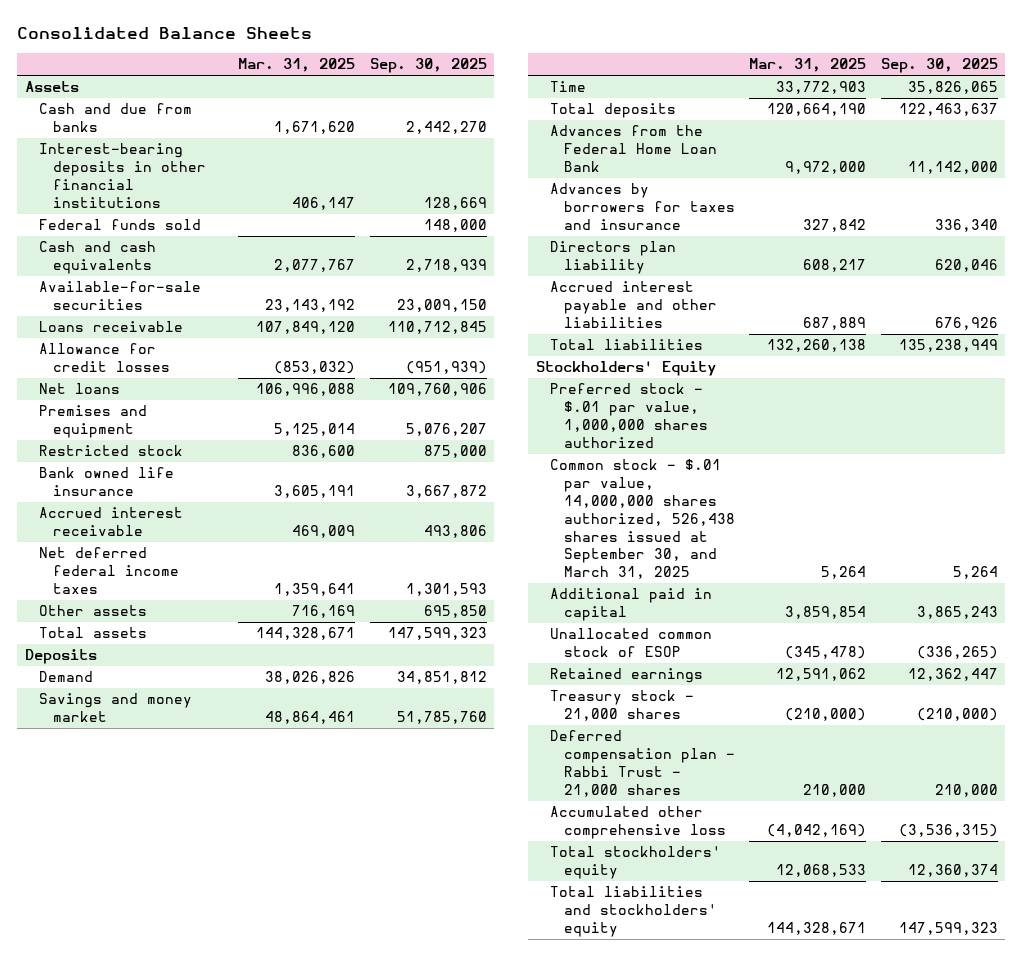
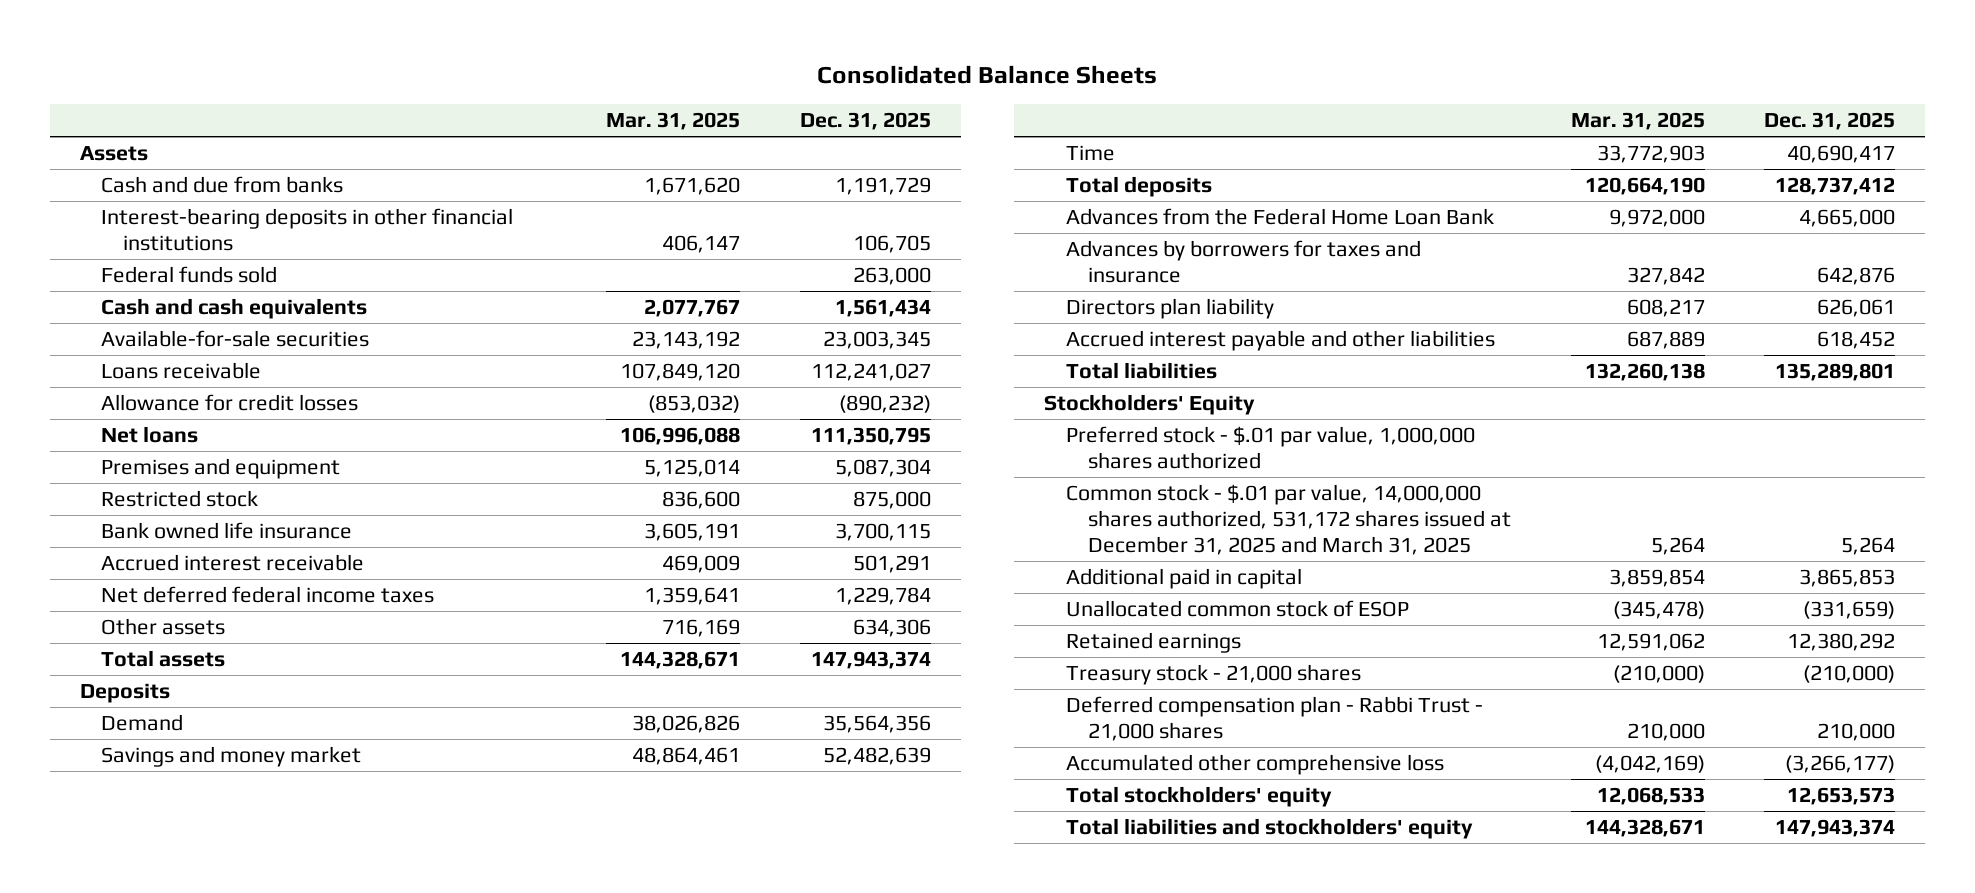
[369,58,487,74] Sep. 30, 2025 -> none
none -> [799,112,931,131] Dec. 31, 2025
[549,459,736,580] Common stock - $.01 par value, 14,000,000 shares authorized, 526,438 shares issued at September 30, and March 31, 2025 -> [1065,483,1511,556] Common stock - $.01 par value, 14,000,000 shares authorized, 531,172 shares issued at December 31, 2025 and March 31, 2025

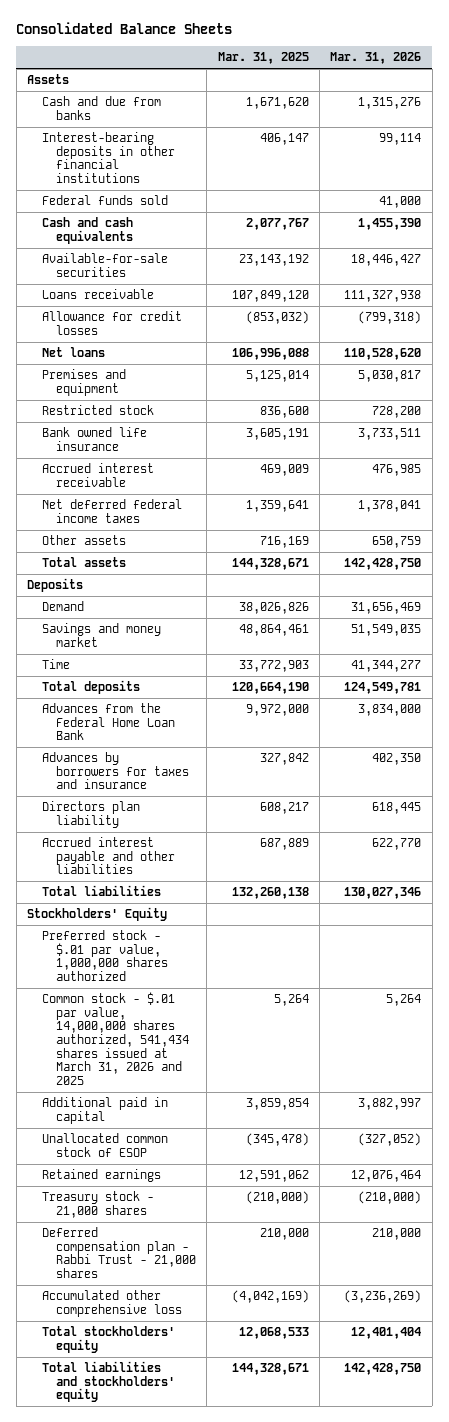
[799,112,931,131] Dec. 31, 2025 -> none
none -> [330,51,422,64] Mar. 31, 2026
[1065,483,1511,556] Common stock - $.01 par value, 14,000,000 shares authorized, 531,172 shares issued at December 31, 2025 and March 31, 2025 -> [41,992,189,1085] Common stock - $.01 par value, 14,000,000 shares authorized, 541,434 shares issued at March 31, 2026 and 2025

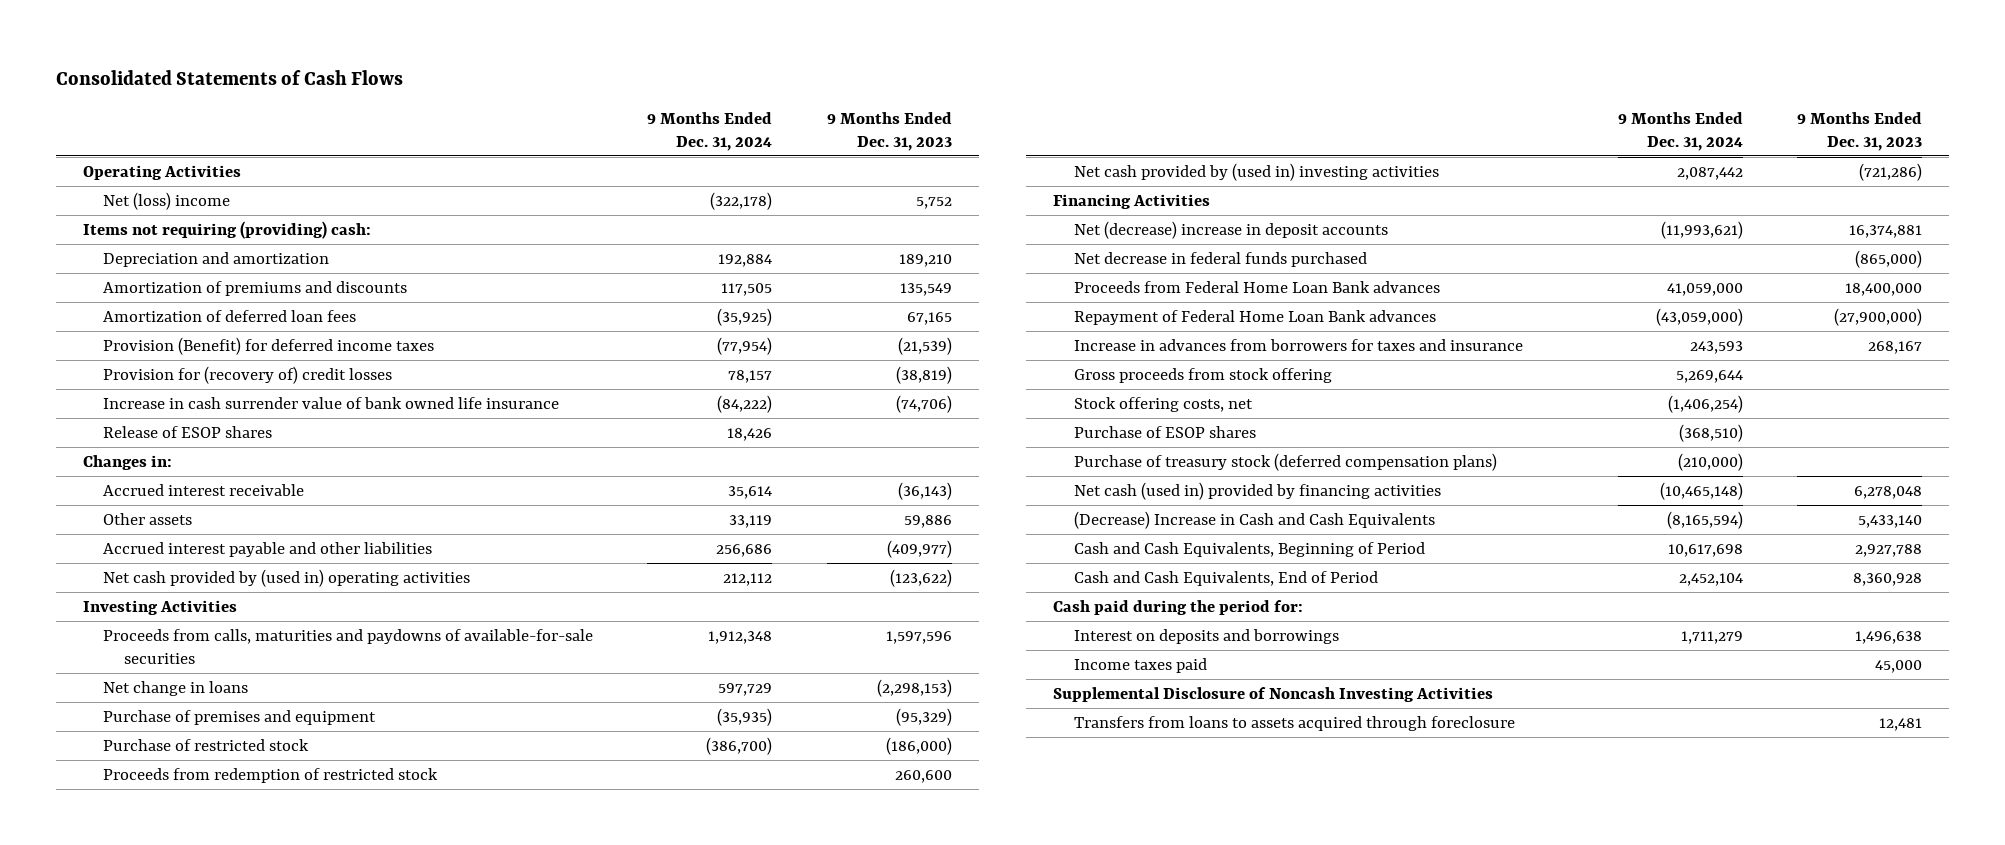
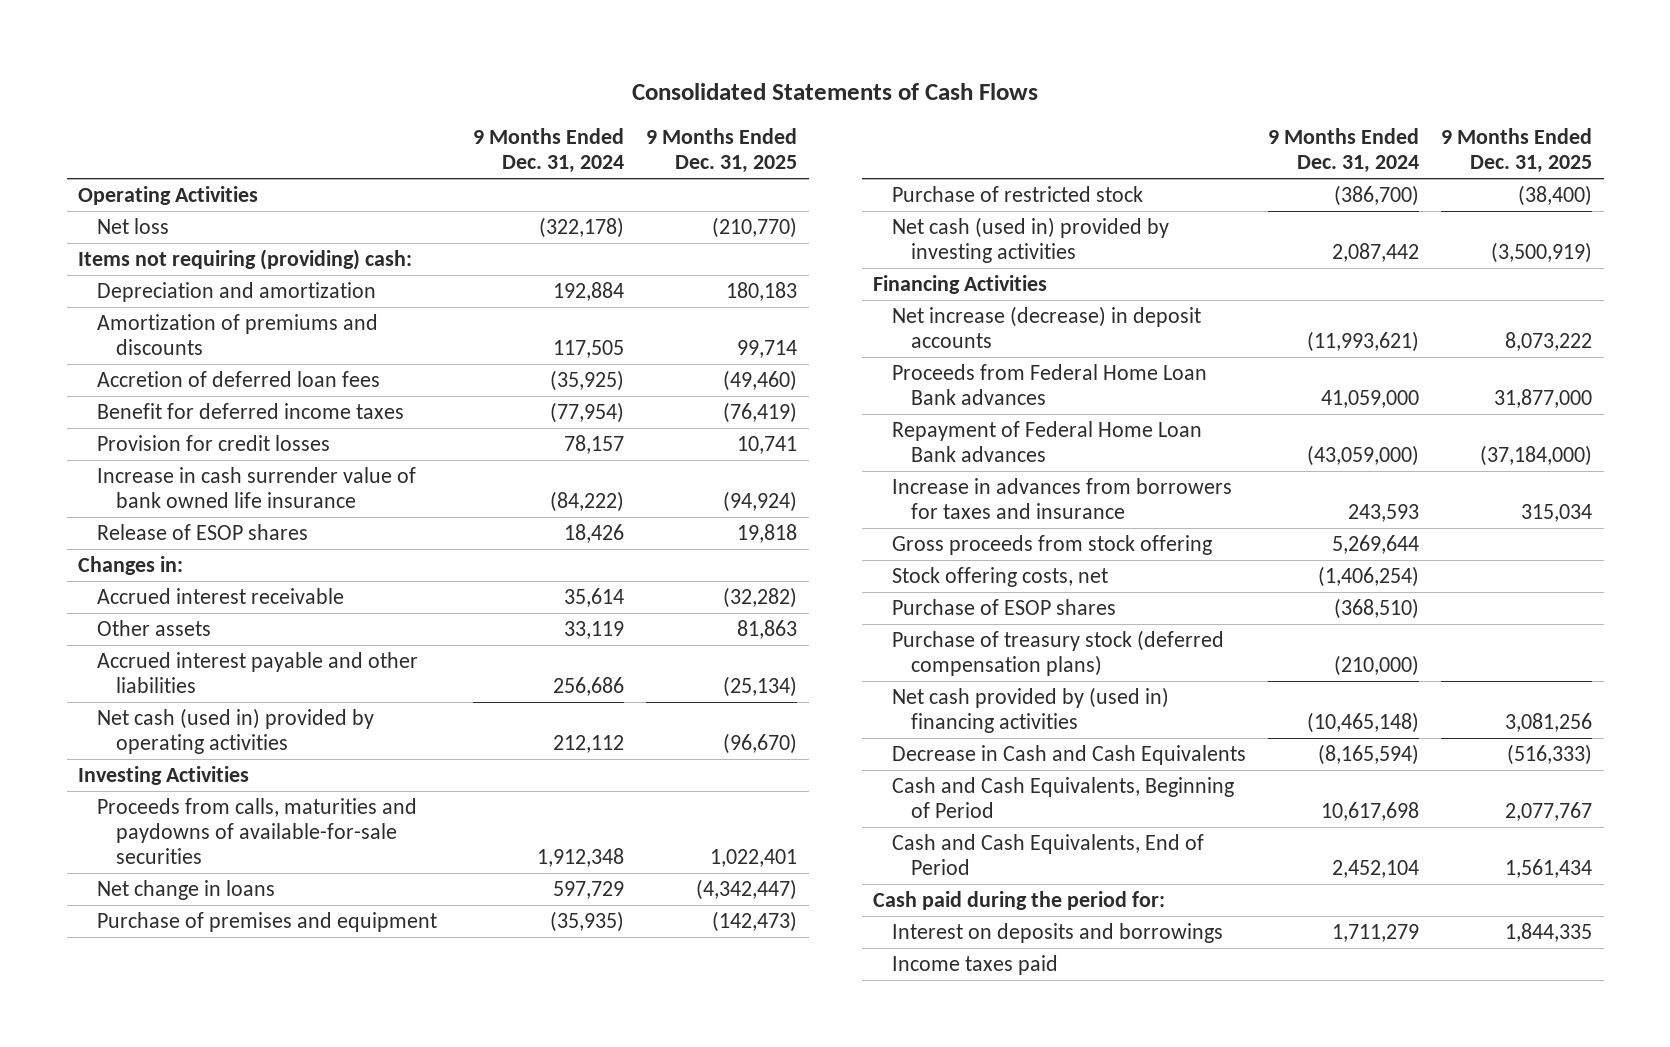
[826,112,952,151] 9 Months Ended Dec. 31, 2023 -> none
none -> [646,128,798,174] 9 Months Ended Dec. 31, 2025
[103,192,231,211] Net (loss) income -> [97,217,170,234] Net loss
[103,310,357,323] Amortization of deferred loan fees -> [97,370,381,387] Accretion of deferred loan fees
[103,337,435,356] Provision (Benefit) for deferred income taxes -> [97,402,405,419] Benefit for deferred income taxes
[103,366,393,385] Provision for (recovery of) credit losses -> [97,434,331,451] Provision for credit losses
[103,569,471,588] Net cash provided by (used in) operating activities -> [97,707,375,754] Net cash (used in) provided by operating activities
[103,768,439,784] Proceeds from redemption of restricted stock -> none
[1073,163,1439,182] Net cash provided by (used in) investing activities -> [892,216,1170,263] Net cash (used in) provided by investing activities
[1073,252,1367,268] Net decrease in federal funds purchased -> none
[1073,221,1388,240] Net (decrease) increase in deposit accounts -> [892,305,1202,348] Net increase (decrease) in deposit accounts
[1073,482,1441,501] Net cash (used in) provided by financing activities -> [892,686,1170,733] Net cash provided by (used in) financing activities
[1073,511,1435,530] (Decrease) Increase in Cash and Cash Equivalents -> [892,744,1247,765] Decrease in Cash and Cash Equivalents
[1053,687,1494,703] Supplemental Disclosure of Noncash Investing Activities -> none
[1073,716,1515,732] Transfers from loans to assets acquired through foreclosure -> none

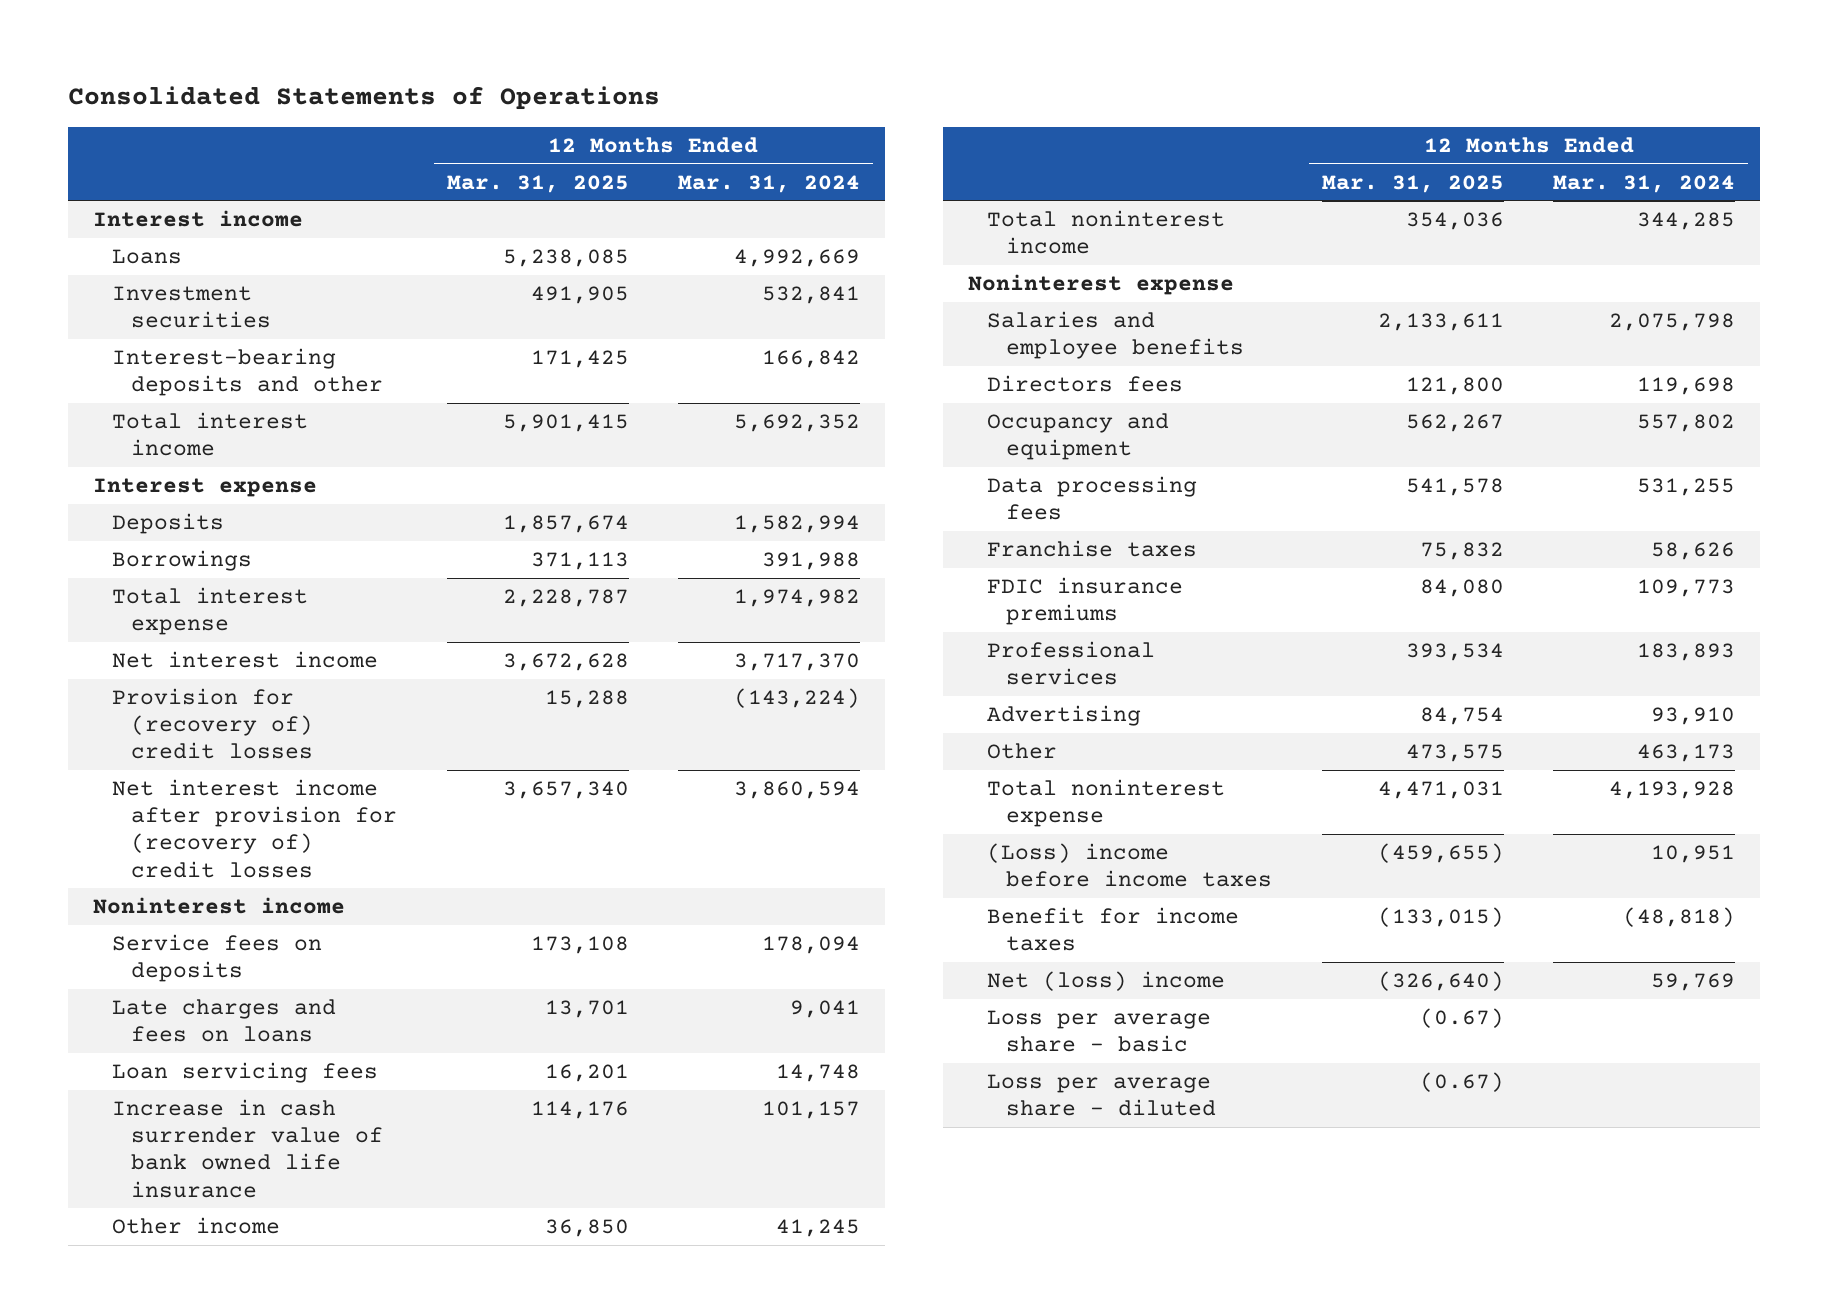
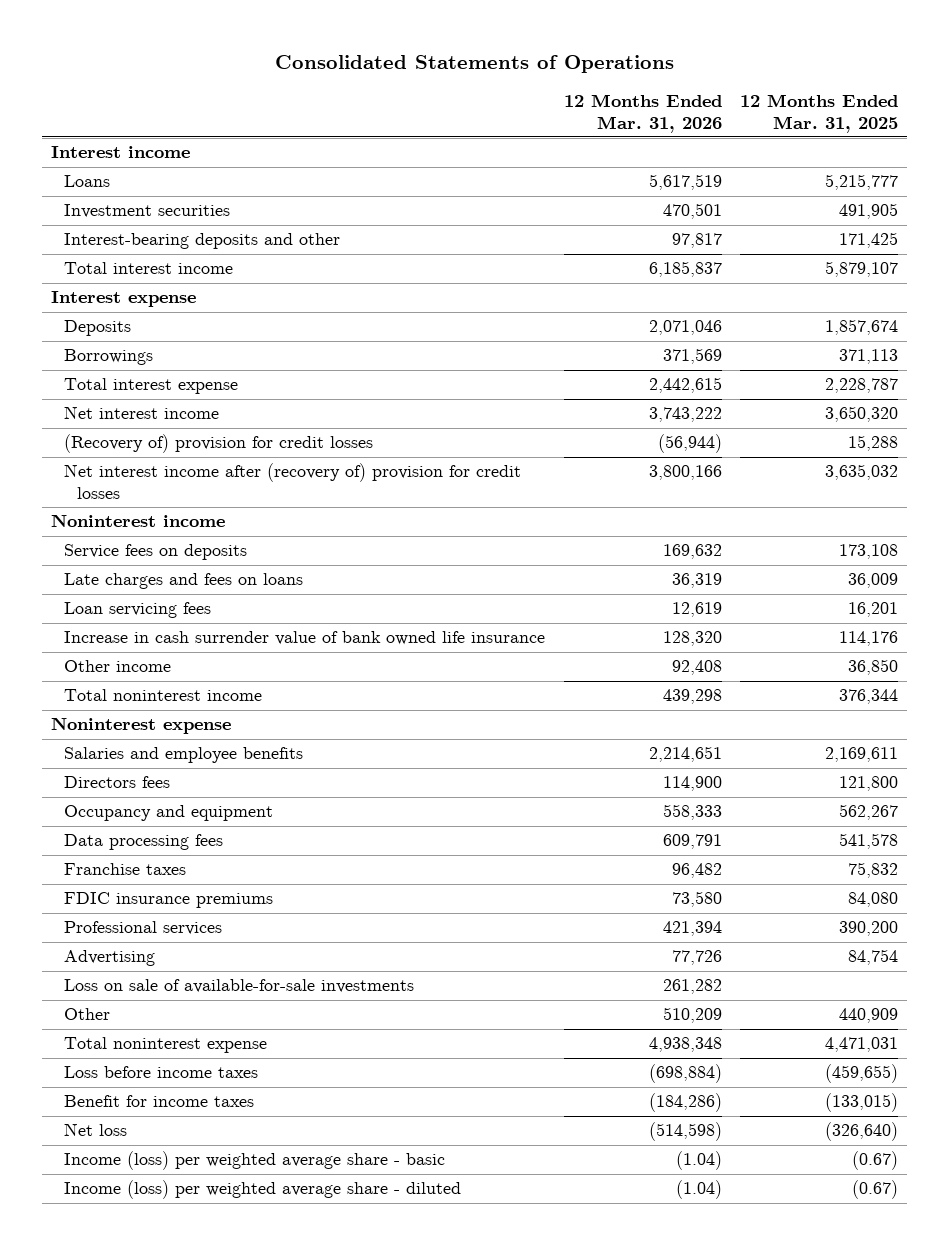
[678,174,861,193] Mar. 31, 2024 -> none
none -> [563,93,722,133] 12 Months Ended Mar. 31, 2026
[502,249,629,268] 5,238,085 -> [825,174,899,191] 5,215,777
[502,414,629,433] 5,901,415 -> [825,261,899,278] 5,879,107
[502,653,629,672] 3,672,628 -> [825,406,899,423] 3,650,320
[111,688,313,760] Provision for (recovery of) credit losses -> [64,434,374,454] (Recovery of) provision for credit losses
[111,779,397,878] Net interest income after provision for (recovery of) credit losses -> [64,463,522,500] Net interest income after (recovery of) provision for credit losses
[502,781,629,800] 3,657,340 -> [825,464,899,481] 3,635,032
[544,1000,629,1019] 13,701 -> [848,573,899,589] 36,009
[1405,212,1504,231] 354,036 -> [839,689,899,705] 376,344
[1377,313,1504,332] 2,133,611 -> [825,747,899,763] 2,169,611
[1405,643,1504,662] 393,534 -> [839,921,899,937] 390,200
none -> [64,979,415,994] Loss on sale of available-for-sale investments
[1405,744,1504,763] 473,575 -> [839,1008,899,1024] 440,909
[986,843,1273,888] (Loss) income before income taxes -> [64,1066,259,1079] Loss before income taxes
[986,971,1225,992] Net (loss) income -> [64,1123,128,1137] Net loss
[986,1010,1211,1053] Loss per average share - basic -> [64,1151,446,1171] Income (loss) per weighted average share - basic
[986,1074,1217,1117] Loss per average share - diluted -> [64,1180,462,1200] Income (loss) per weighted average share - diluted

